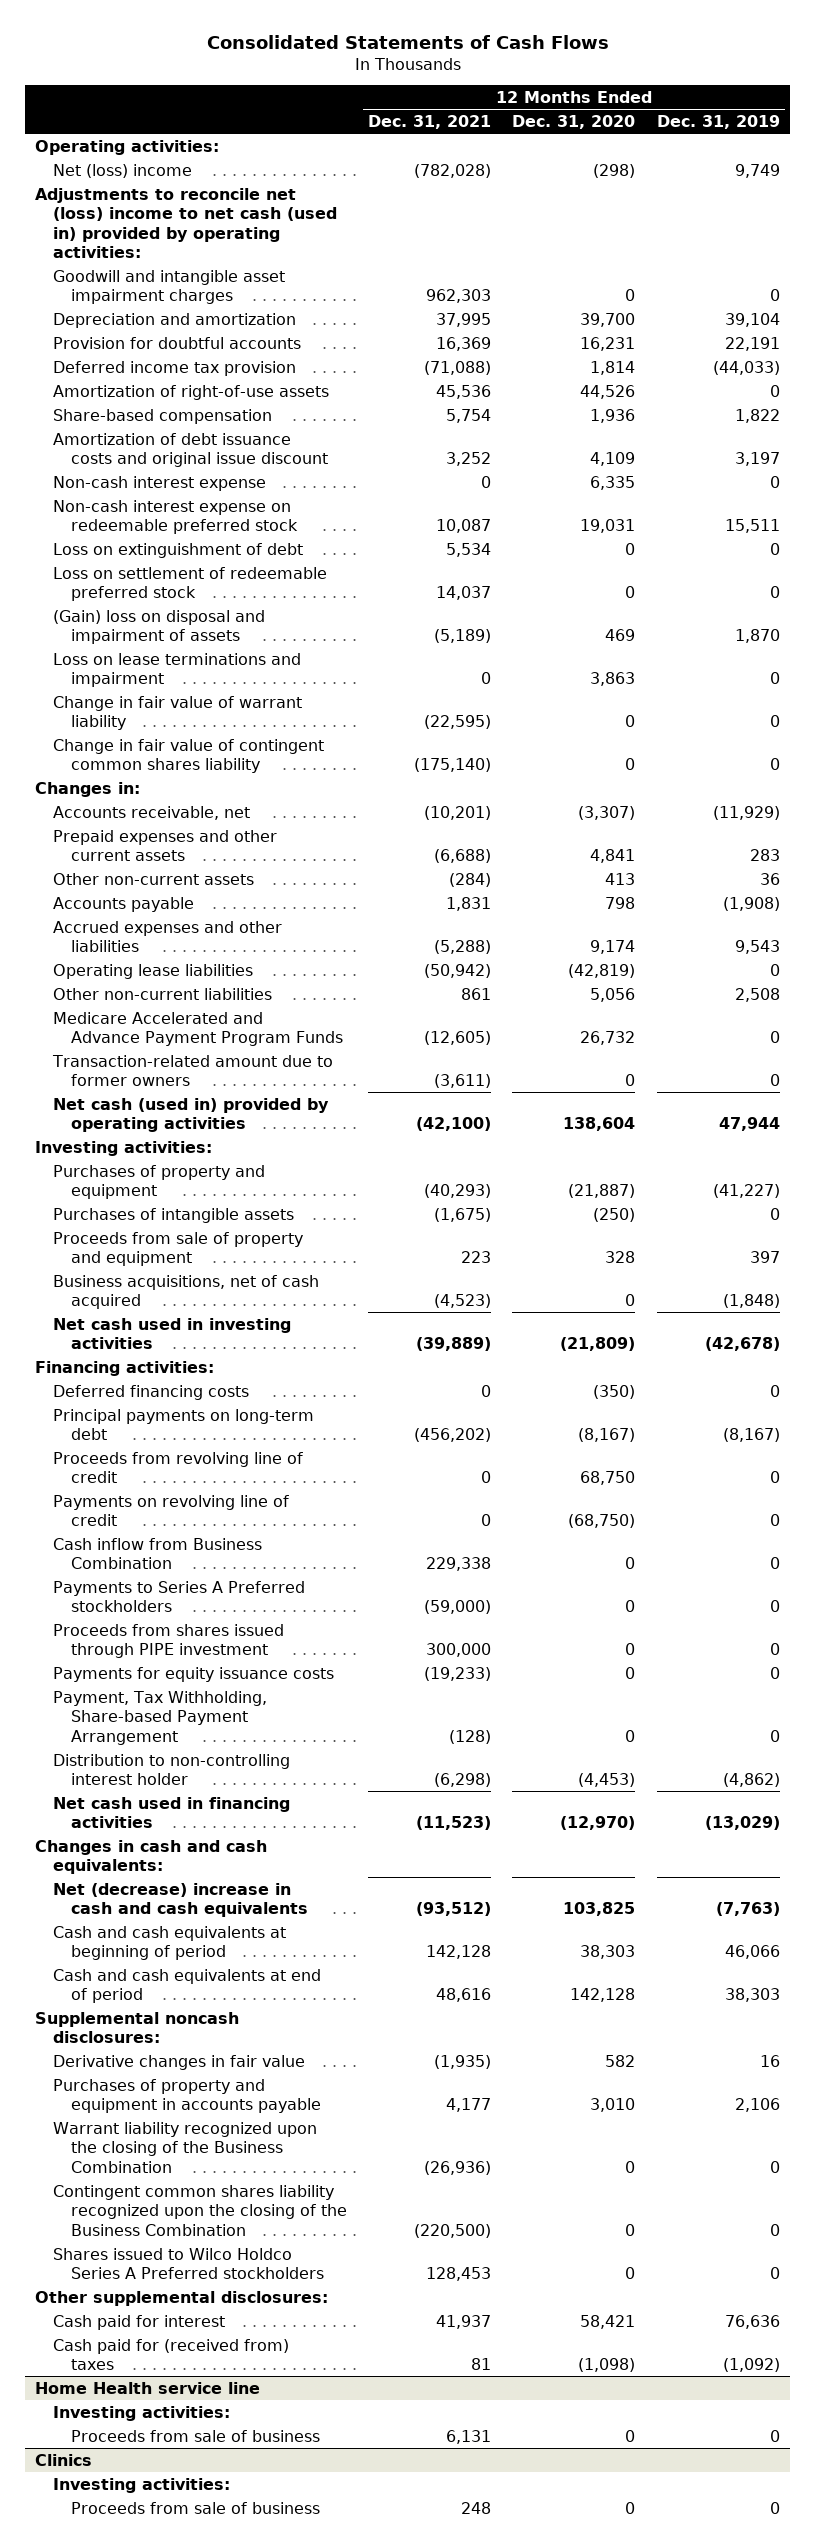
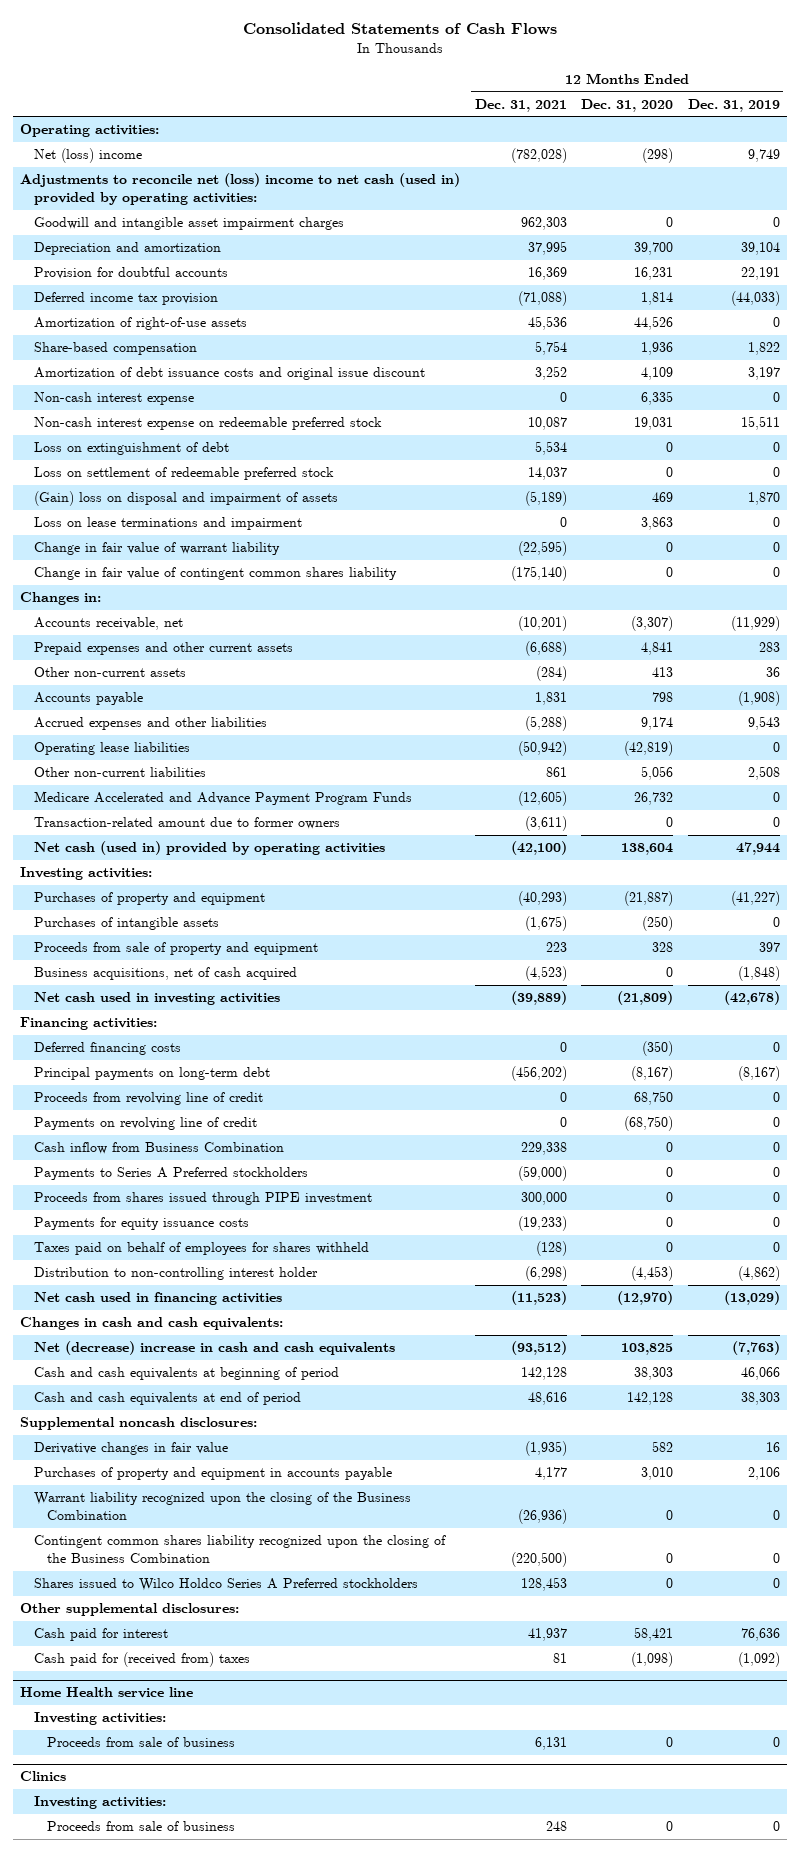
[53,1690,268,1745] Payment, Tax Withholding, Share-based Payment Arrangement -> [33,1242,369,1256] Taxes paid on behalf of employees for shares withheld

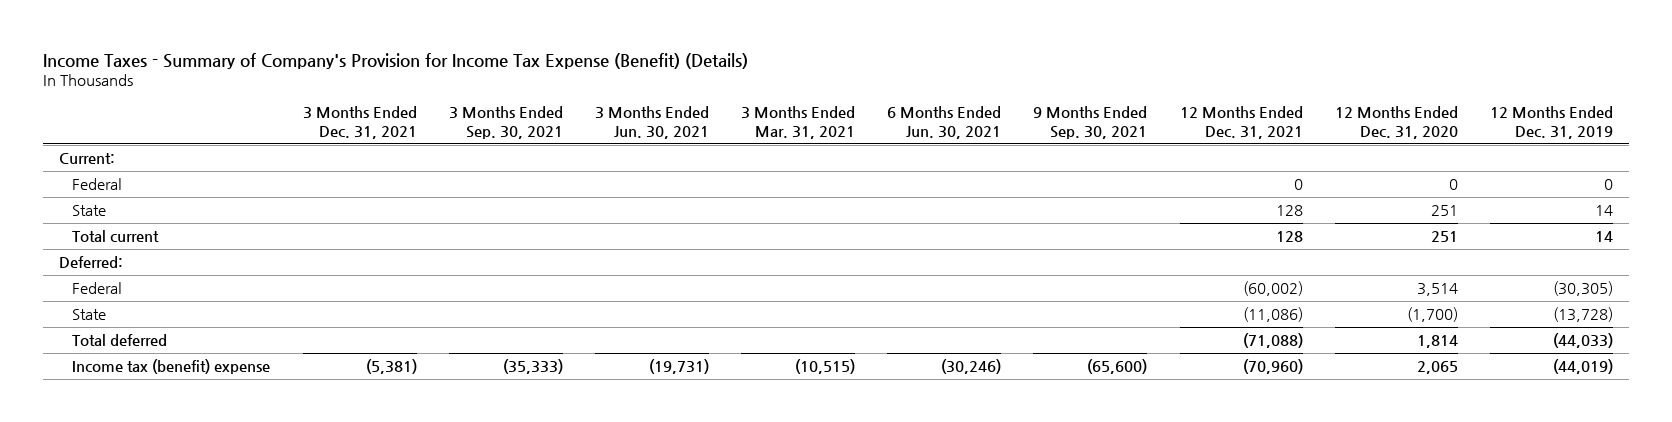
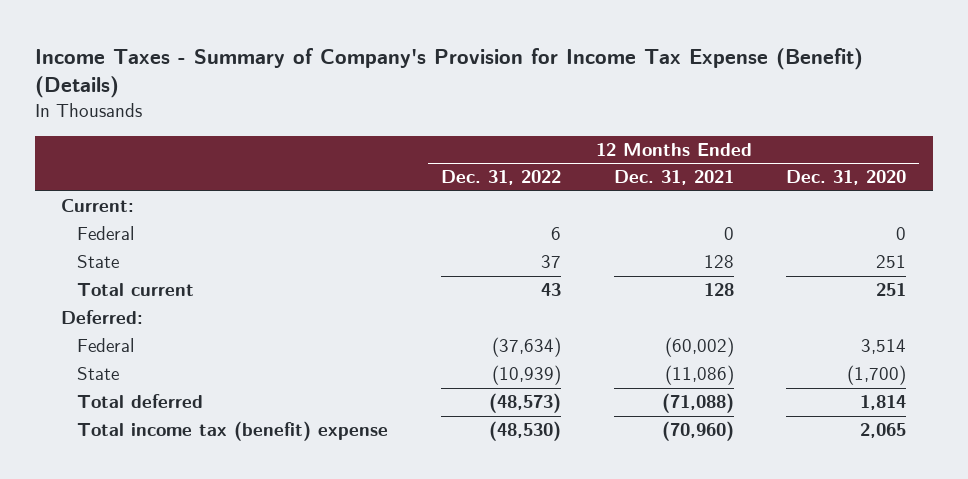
[302,106,417,139] 3 Months Ended Dec. 31, 2021 -> none
[448,106,563,139] 3 Months Ended Sep. 30, 2021 -> none
[594,106,709,139] 3 Months Ended Jun. 30, 2021 -> none
[741,106,856,139] 3 Months Ended Mar. 31, 2021 -> none
[887,106,1002,139] 6 Months Ended Jun. 30, 2021 -> none
[1033,106,1148,139] 9 Months Ended Sep. 30, 2021 -> none
[1489,106,1613,139] 12 Months Ended Dec. 31, 2019 -> none
none -> [441,170,562,186] Dec. 31, 2022
[72,359,271,375] Income tax (benefit) expense -> [77,421,389,442] Total income tax (benefit) expense

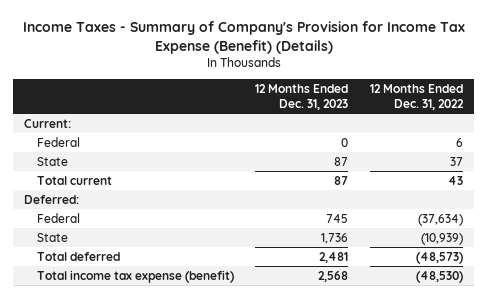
[613,170,734,186] Dec. 31, 2021 -> none
[786,170,907,186] Dec. 31, 2020 -> none
none -> [255,83,349,111] 12 Months Ended Dec. 31, 2023
[77,421,389,442] Total income tax (benefit) expense -> [36,269,234,283] Total income tax expense (benefit)

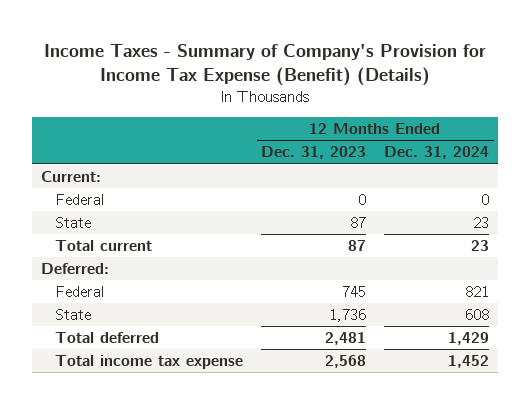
[369,83,464,111] 12 Months Ended Dec. 31, 2022 -> none
none -> [384,146,490,160] Dec. 31, 2024
[36,269,234,283] Total income tax expense (benefit) -> [55,354,244,369] Total income tax expense

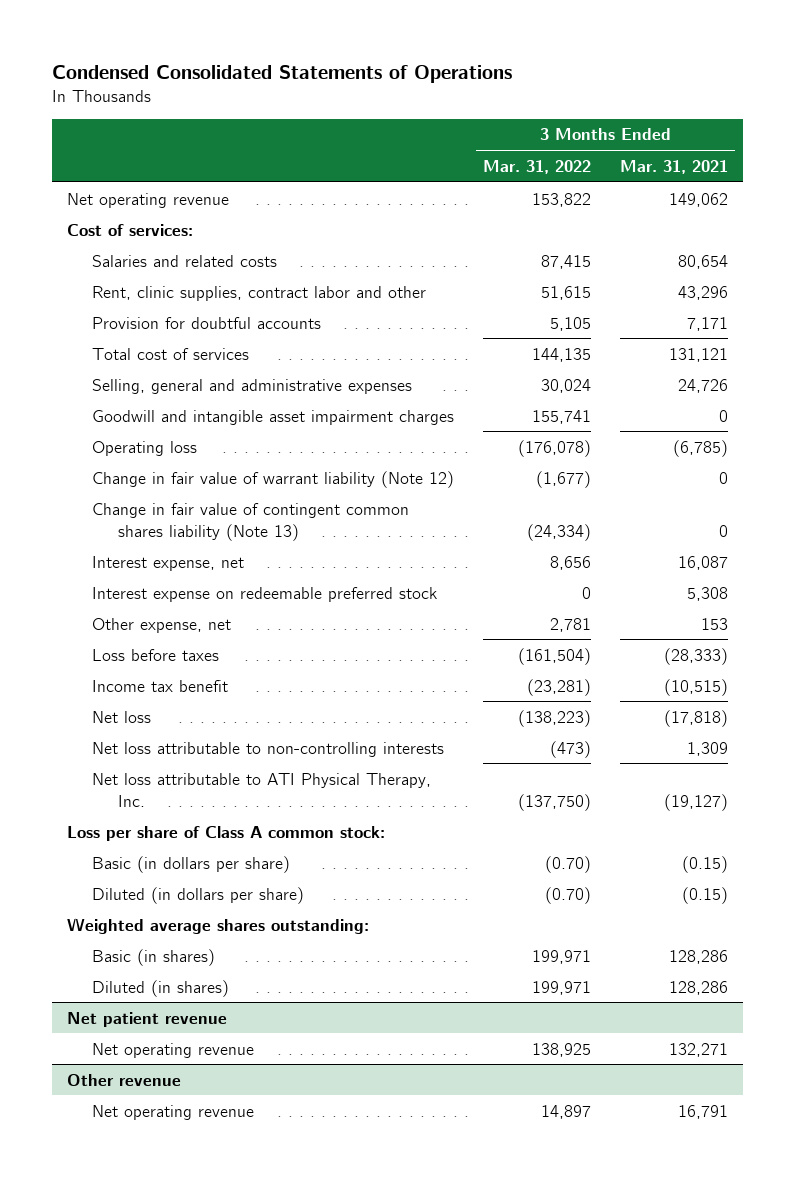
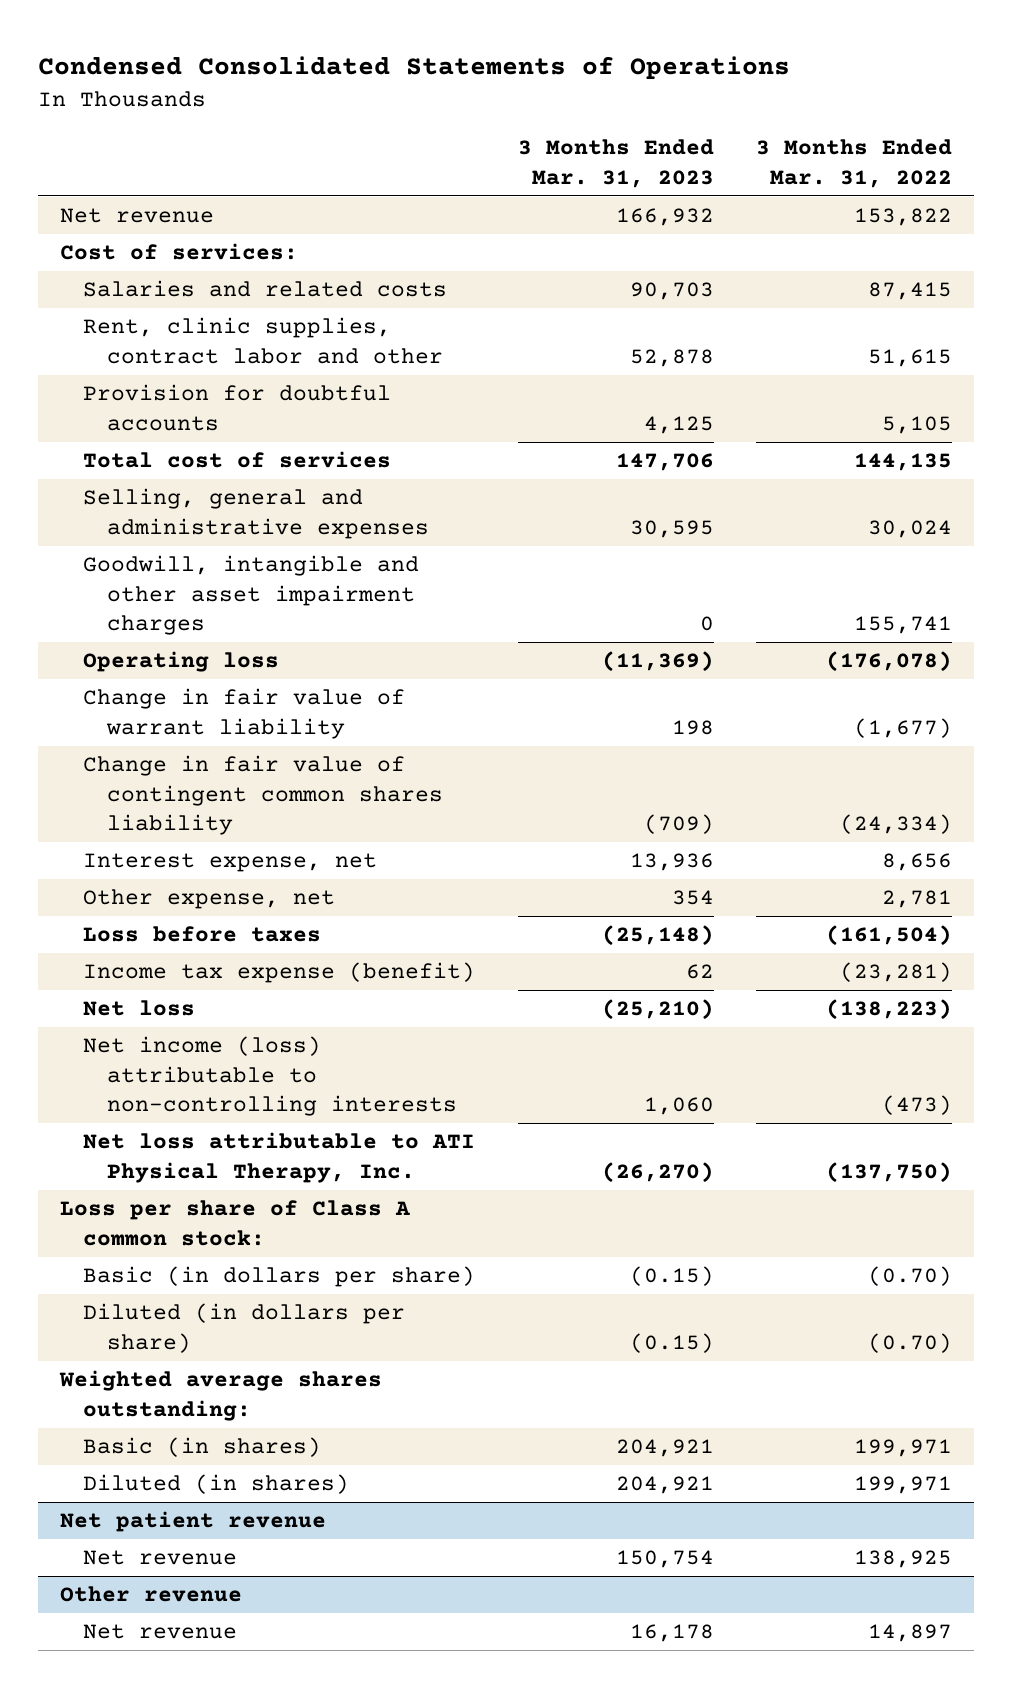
[620,159,729,174] Mar. 31, 2021 -> none
none -> [517,139,714,188] 3 Months Ended Mar. 31, 2023
[66,192,229,208] Net operating revenue -> [59,208,214,224] Net revenue
[92,409,455,425] Goodwill and intangible asset impairment charges -> [83,555,420,636] Goodwill, intangible and other asset impairment charges
[92,470,455,488] Change in fair value of warrant liability (Note 12) -> [83,688,406,739] Change in fair value of warrant liability
[92,502,410,541] Change in fair value of contingent common shares liability (Note 13) -> [83,755,443,836] Change in fair value of contingent common shares liability
[92,586,438,602] Interest expense on redeemable preferred stock -> none
[92,679,229,692] Income tax benefit -> [83,962,476,984] Income tax expense (benefit)
[92,741,445,757] Net loss attributable to non-controlling interests -> [83,1036,457,1117] Net income (loss) attributable to non-controlling interests
[92,1042,255,1058] Net operating revenue -> [83,1550,238,1566] Net revenue
[92,1104,255,1120] Net operating revenue -> [83,1624,238,1640] Net revenue

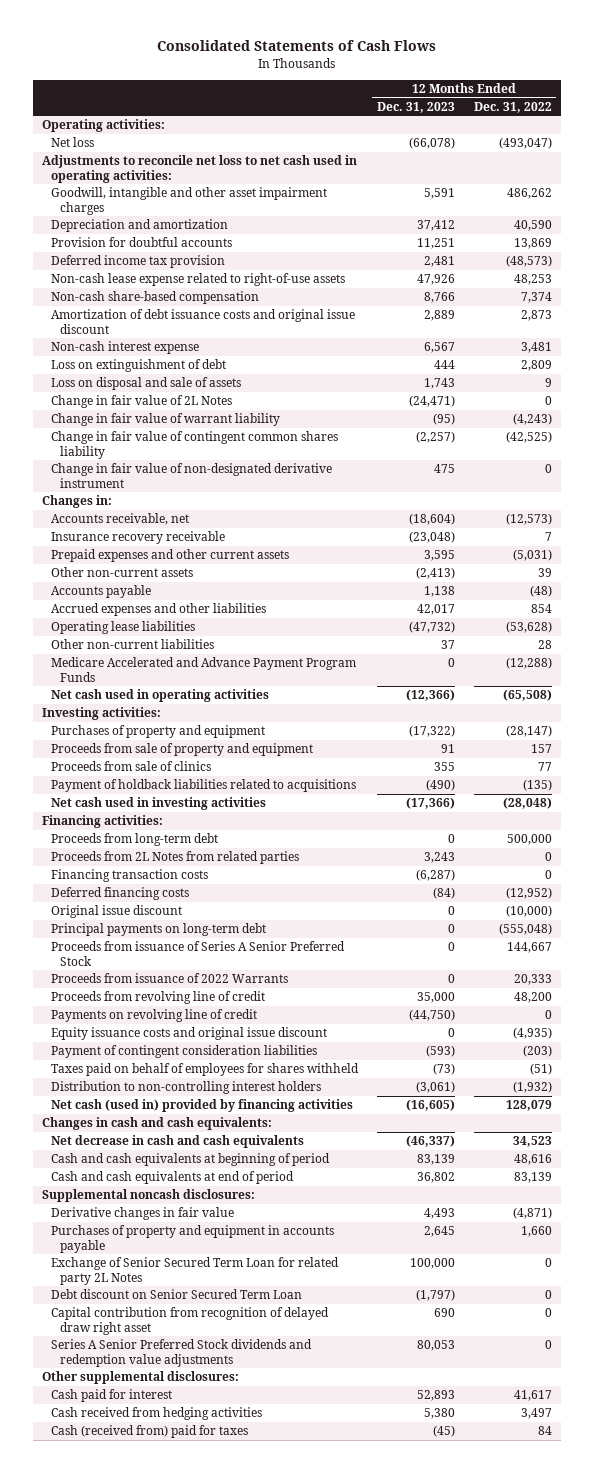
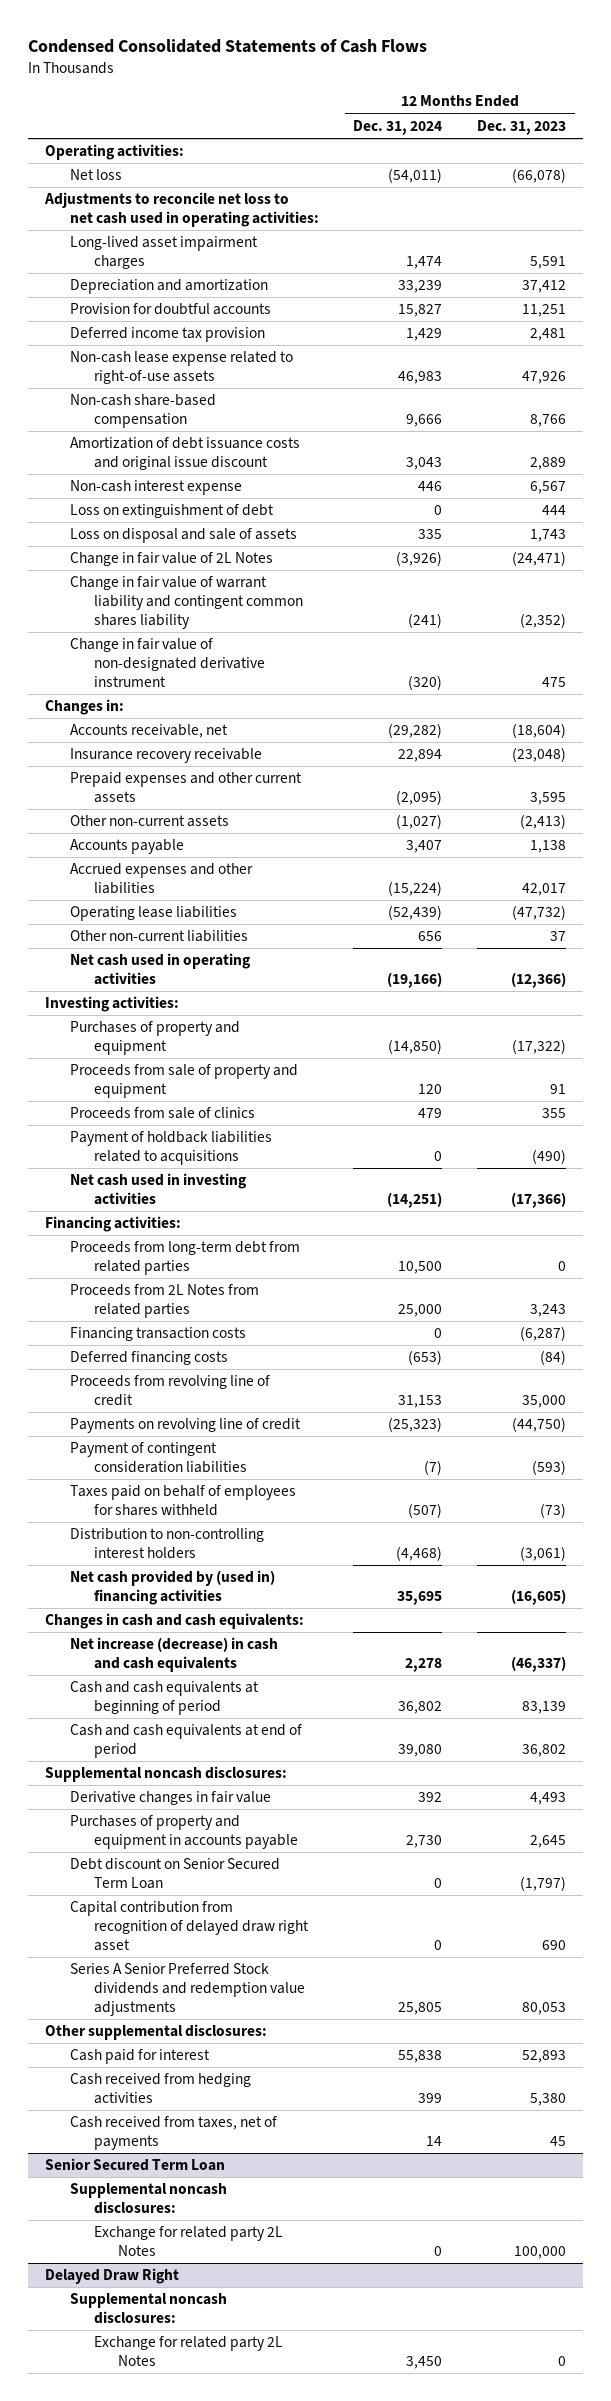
[156,40,436,52] Consolidated Statements of Cash Flows -> [28,39,428,54] Condensed Consolidated Statements of Cash Flows
[473,101,552,113] Dec. 31, 2022 -> none
none -> [353,119,443,135] Dec. 31, 2024
[50,187,327,215] Goodwill, intangible and other asset impairment charges -> [69,236,258,270] Long-lived asset impairment charges
[50,413,280,427] Change in fair value of warrant liability -> none
[50,431,338,459] Change in fair value of contingent common shares liability -> [69,576,303,629] Change in fair value of warrant liability and contingent common shares liability
[415,431,455,444] (2,257) -> [519,612,566,628] (2,352)
[50,657,356,682] Medicare Accelerated and Advance Payment Program Funds -> none
[50,833,218,847] Proceeds from long-term debt -> [69,1241,300,1276] Proceeds from long-term debt from related parties
[50,905,182,919] Original issue discount -> none
[50,923,266,937] Principal payments on long-term debt -> none
[50,941,345,966] Proceeds from issuance of Series A Senior Preferred Stock -> none
[50,973,288,984] Proceeds from issuance of 2022 Warrants -> none
[50,1027,327,1041] Equity issuance costs and original issue discount -> none
[50,1099,353,1113] Net cash (used in) provided by financing activities -> [69,1570,275,1606] Net cash provided by (used in) financing activities
[50,1135,304,1149] Net decrease in cash and cash equivalents -> [69,1637,278,1673] Net increase (decrease) in cash and cash equivalents
[50,1257,339,1285] Exchange of Senior Secured Term Loan for related party 2L Notes -> none
[50,1425,248,1439] Cash (received from) paid for taxes -> [69,2116,277,2151] Cash received from taxes, net of payments
[432,1425,455,1438] (45) -> [549,2136,566,2147] 45
none -> [45,2158,226,2172] Senior Secured Term Loan
none -> [69,2183,227,2215] Supplemental noncash disclosures:
none -> [93,2226,283,2257] Exchange for related party 2L Notes
none -> [45,2268,180,2285] Delayed Draw Right
none -> [69,2293,227,2325] Supplemental noncash disclosures:
none -> [93,2336,283,2367] Exchange for related party 2L Notes

